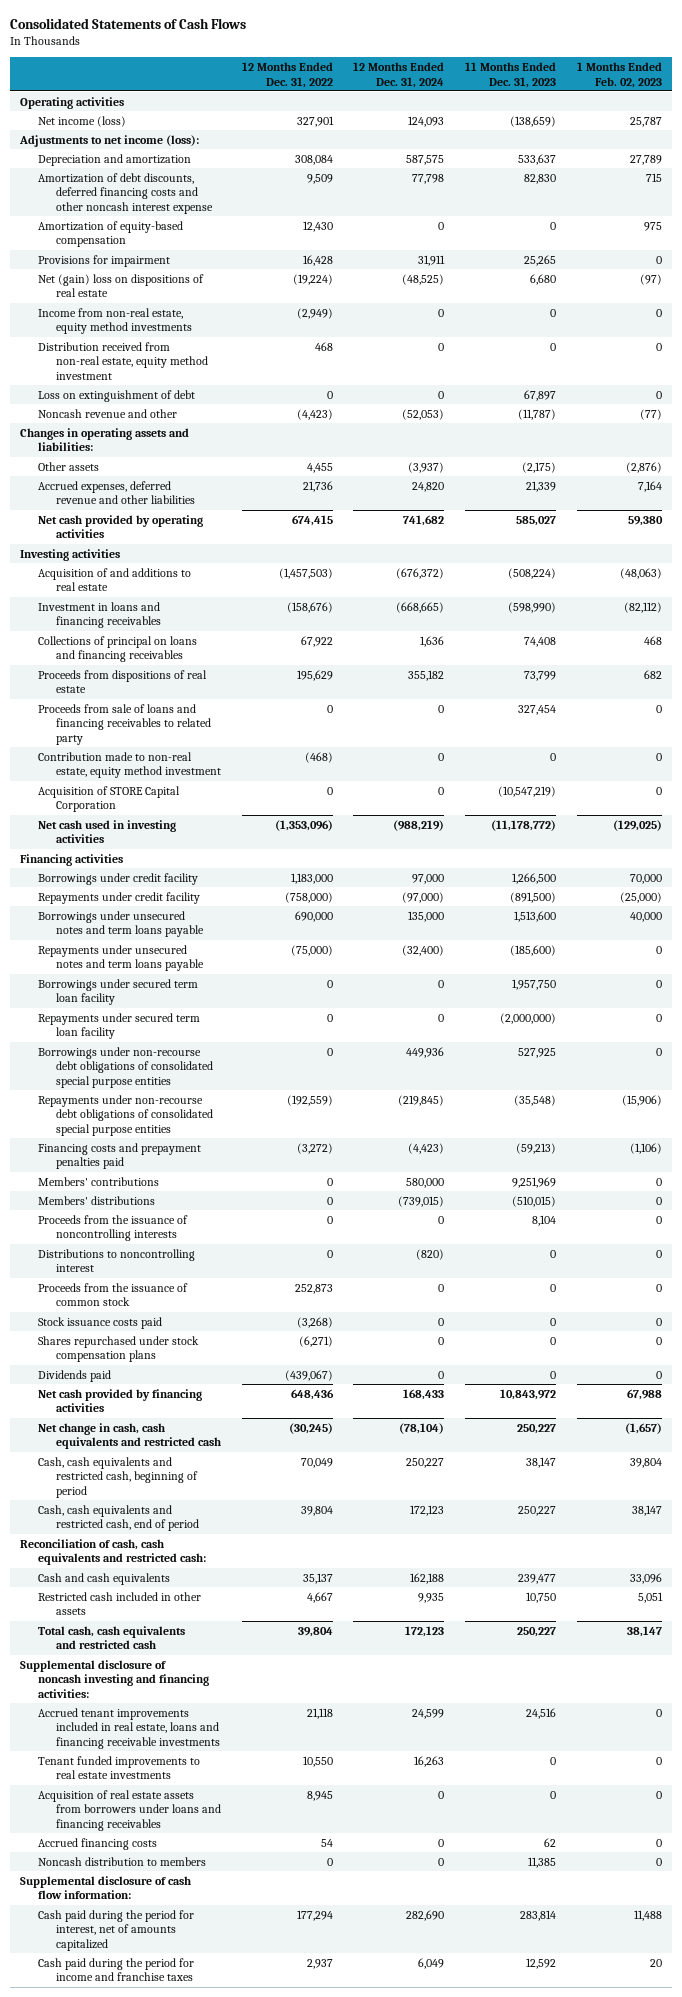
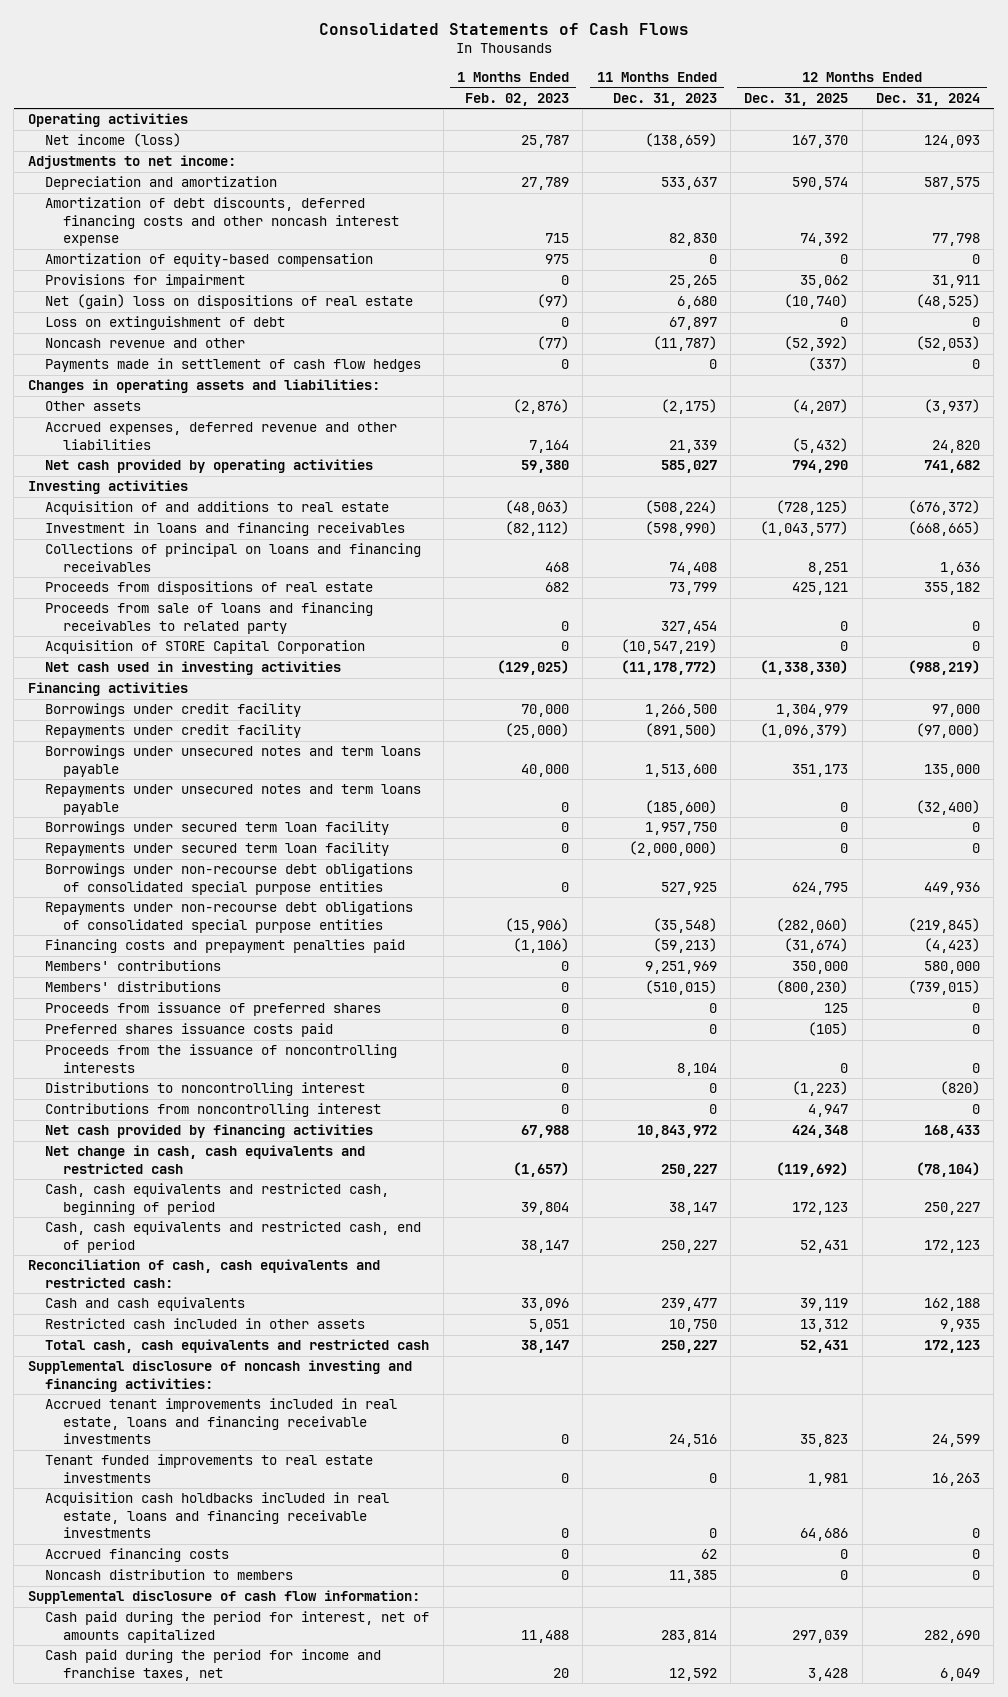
[241,61,333,88] 12 Months Ended Dec. 31, 2022 -> none
none -> [744,92,849,106] Dec. 31, 2025
[19,134,200,147] Adjustments to net income (loss): -> [27,155,236,170] Adjustments to net income:
[38,307,193,335] Income from non-real estate, equity method investments -> none
[38,341,209,381] Distribution received from non-real estate, equity method investment -> none
none -> [45,358,422,373] Payments made in settlement of cash flow hedges
[38,751,222,779] Contribution made to non-real estate, equity method investment -> none
none -> [45,1002,382,1017] Proceeds from issuance of preferred shares
none -> [45,1023,334,1038] Preferred shares issuance costs paid
[38,1282,189,1307] Proceeds from the issuance of common stock -> none
[38,1316,163,1329] Stock issuance costs paid -> none
[38,1335,200,1363] Shares repurchased under stock compensation plans -> none
[38,1369,112,1382] Dividends paid -> none
none -> [45,1103,382,1118] Contributions from noncontrolling interest
[38,1789,222,1832] Acquisition of real estate assets from borrowers under loans and financing receivables -> none
none -> [45,1492,390,1539] Acquisition cash holdbacks included in real estate, loans and financing receivable investments
[38,1957,195,1982] Cash paid during the period for income and franchise taxes -> [45,1649,382,1681] Cash paid during the period for income and franchise taxes, net

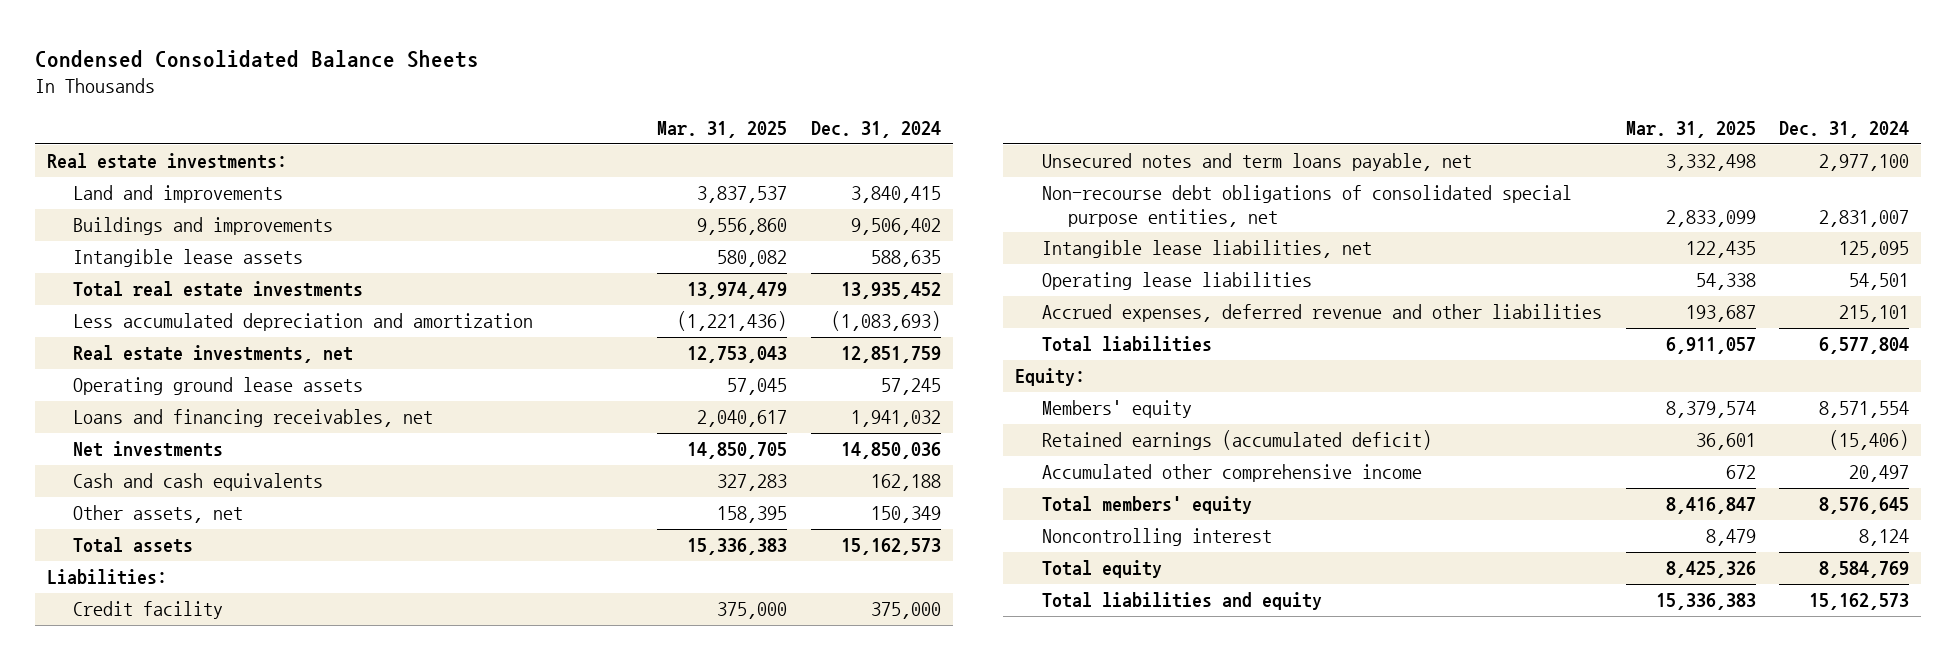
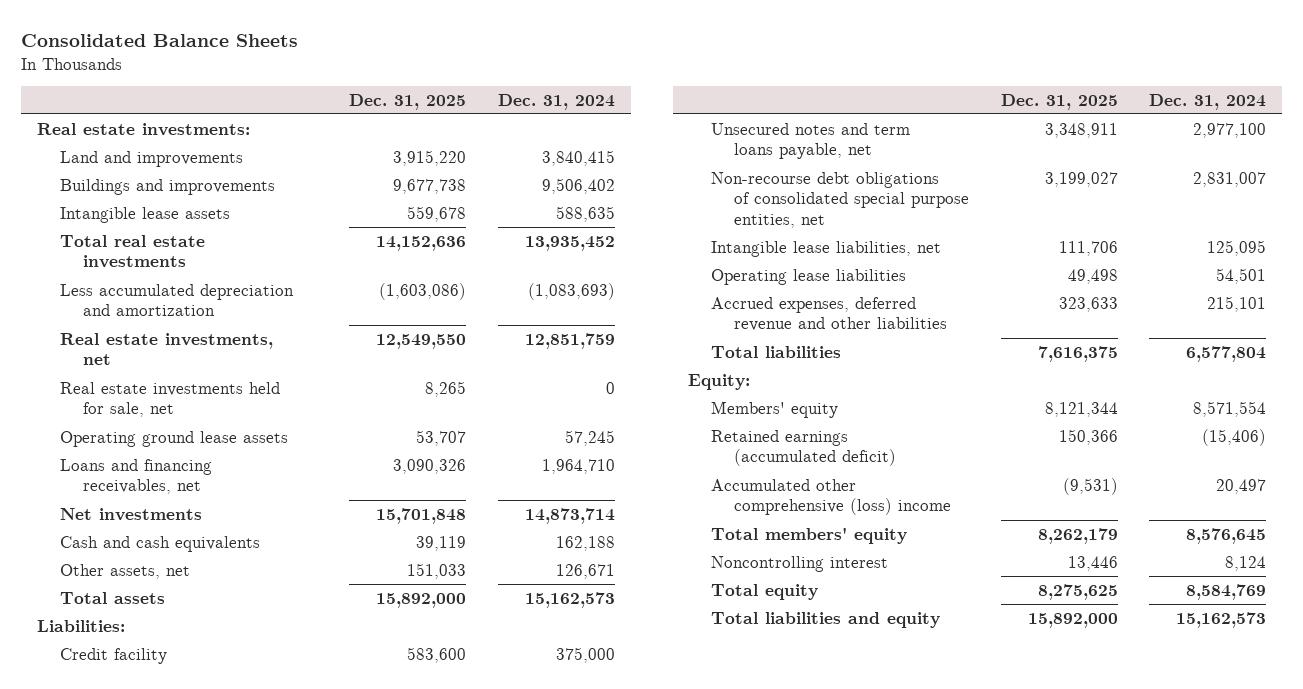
[34,49,479,68] Condensed Consolidated Balance Sheets -> [21,34,299,48] Consolidated Balance Sheets
[657,121,788,139] Mar. 31, 2025 -> none
none -> [349,93,467,110] Dec. 31, 2025
none -> [59,381,280,418] Real estate investments held for sale, net
[851,410,942,428] 1,941,032 -> [542,458,616,474] 1,964,710
[841,442,942,460] 14,850,036 -> [525,507,616,524] 14,873,714
[871,506,942,524] 150,349 -> [556,563,616,579] 126,671
[1041,464,1422,483] Accumulated other comprehensive income -> [711,478,952,516] Accumulated other comprehensive (loss) income

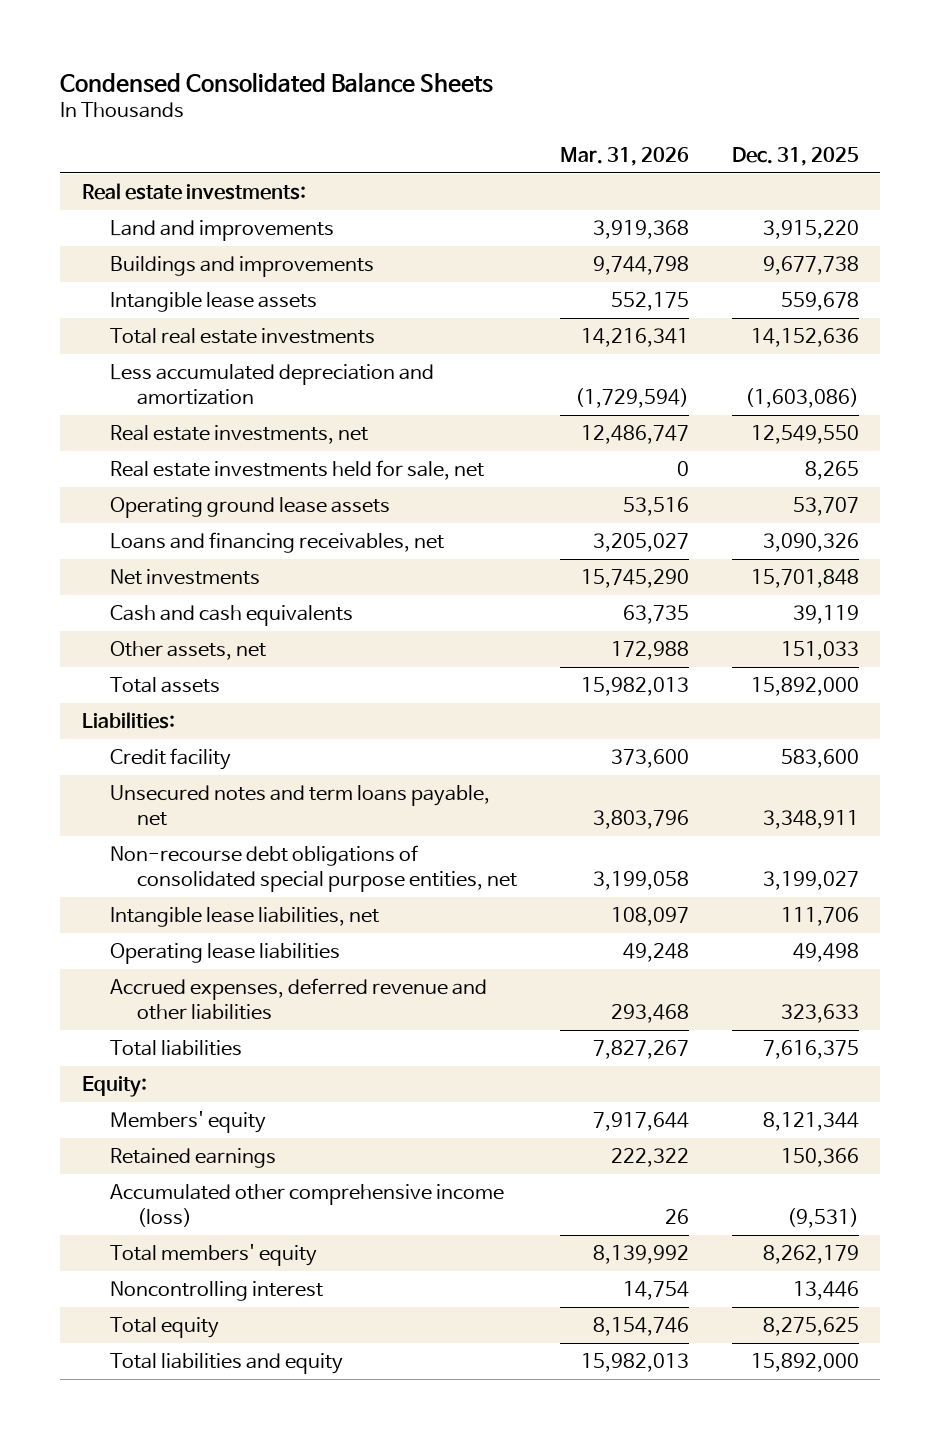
[21,34,299,48] Consolidated Balance Sheets -> [60,71,494,93] Condensed Consolidated Balance Sheets
[498,93,616,110] Dec. 31, 2024 -> none
none -> [559,146,689,166] Mar. 31, 2026
[711,429,897,467] Retained earnings (accumulated deficit) -> [109,1148,276,1169] Retained earnings
[711,478,952,516] Accumulated other comprehensive (loss) income -> [109,1184,504,1228] Accumulated other comprehensive income (loss)

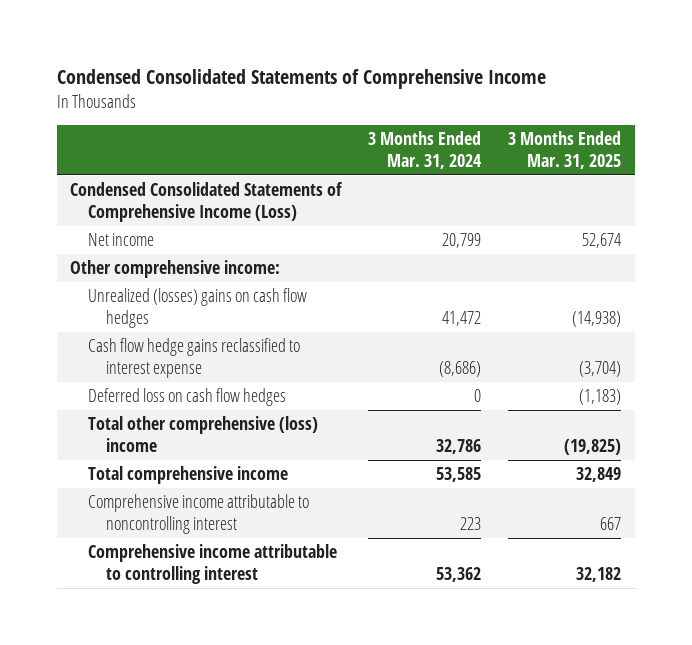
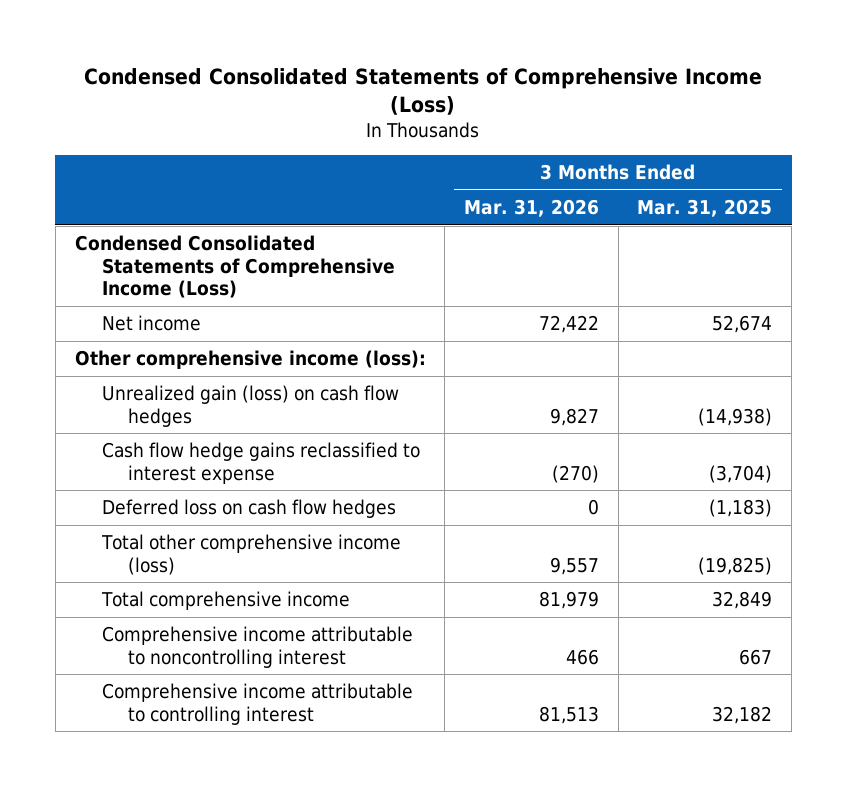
[57,69,547,90] Condensed Consolidated Statements of Comprehensive Income -> [84,67,763,116] Condensed Consolidated Statements of Comprehensive Income (Loss)
[368,131,483,169] 3 Months Ended Mar. 31, 2024 -> none
none -> [463,198,599,217] Mar. 31, 2026
[70,260,281,279] Other comprehensive income: -> [74,350,426,370] Other comprehensive income (loss):
[88,288,308,328] Unrealized (losses) gains on cash flow hedges -> [101,385,399,427] Unrealized gain (loss) on cash flow hedges
[88,416,319,452] Total other comprehensive (loss) income -> [100,534,401,575] Total other comprehensive income (loss)

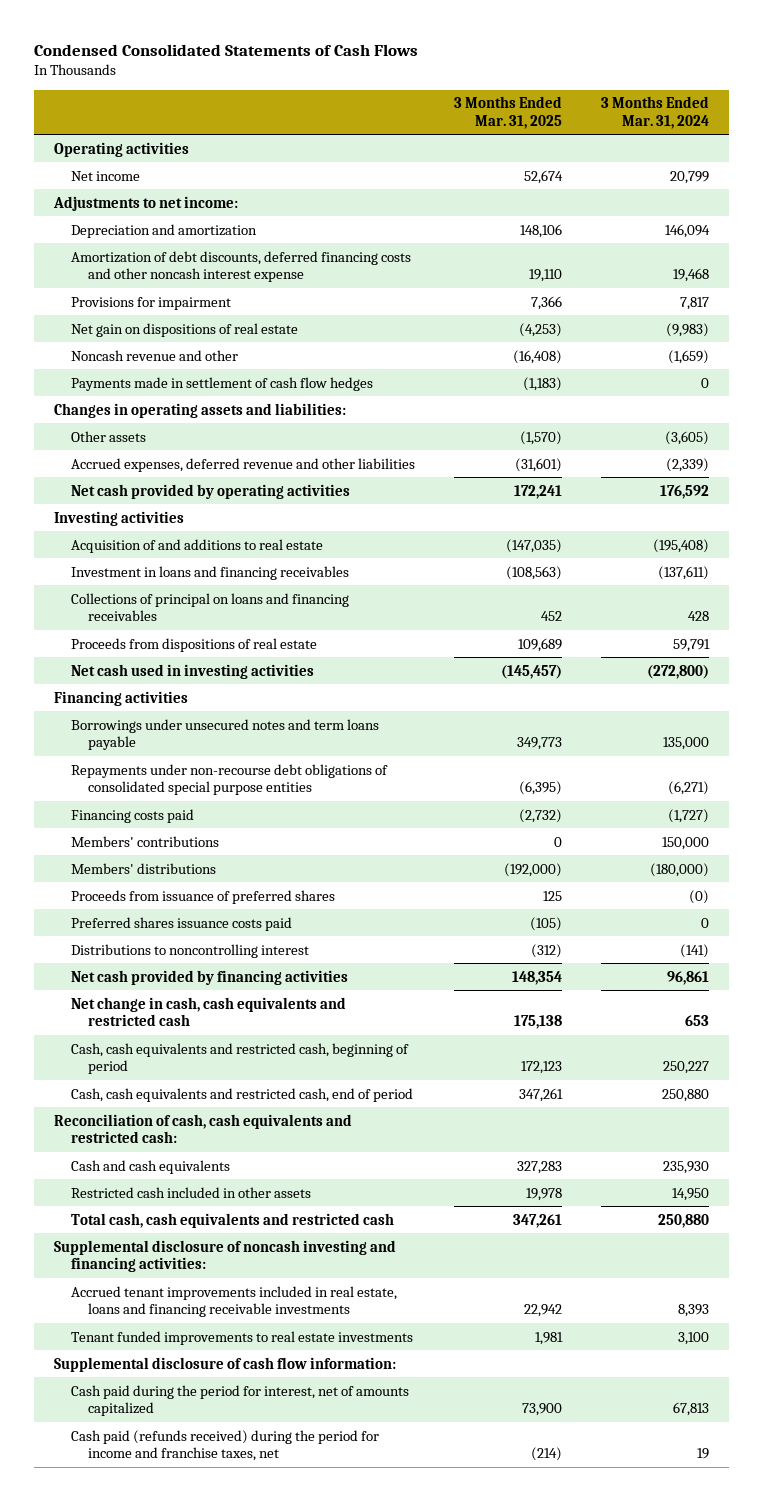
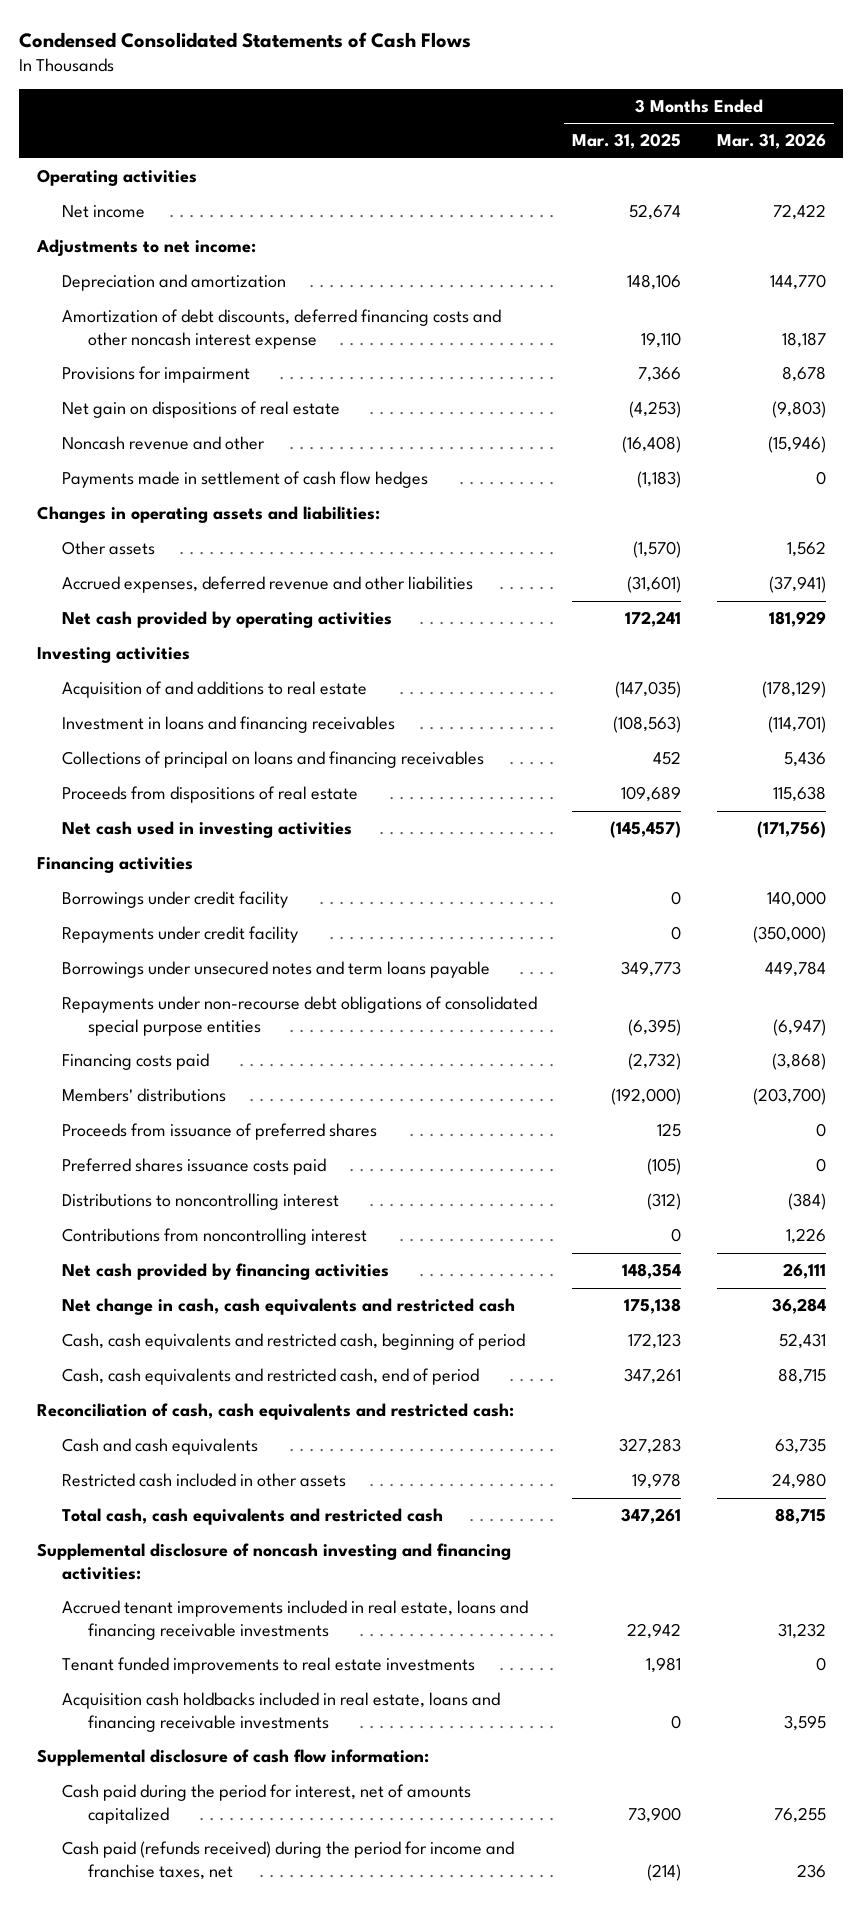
[601,96,710,129] 3 Months Ended Mar. 31, 2024 -> none
none -> [716,133,826,150] Mar. 31, 2026
none -> [62,891,289,909] Borrowings under credit facility
none -> [62,926,299,944] Repayments under credit facility
[70,835,219,847] Members' contributions -> none
none -> [62,1228,368,1246] Contributions from noncontrolling interest
none -> [62,1692,501,1733] Acquisition cash holdbacks included in real estate, loans and financing receivable investments

